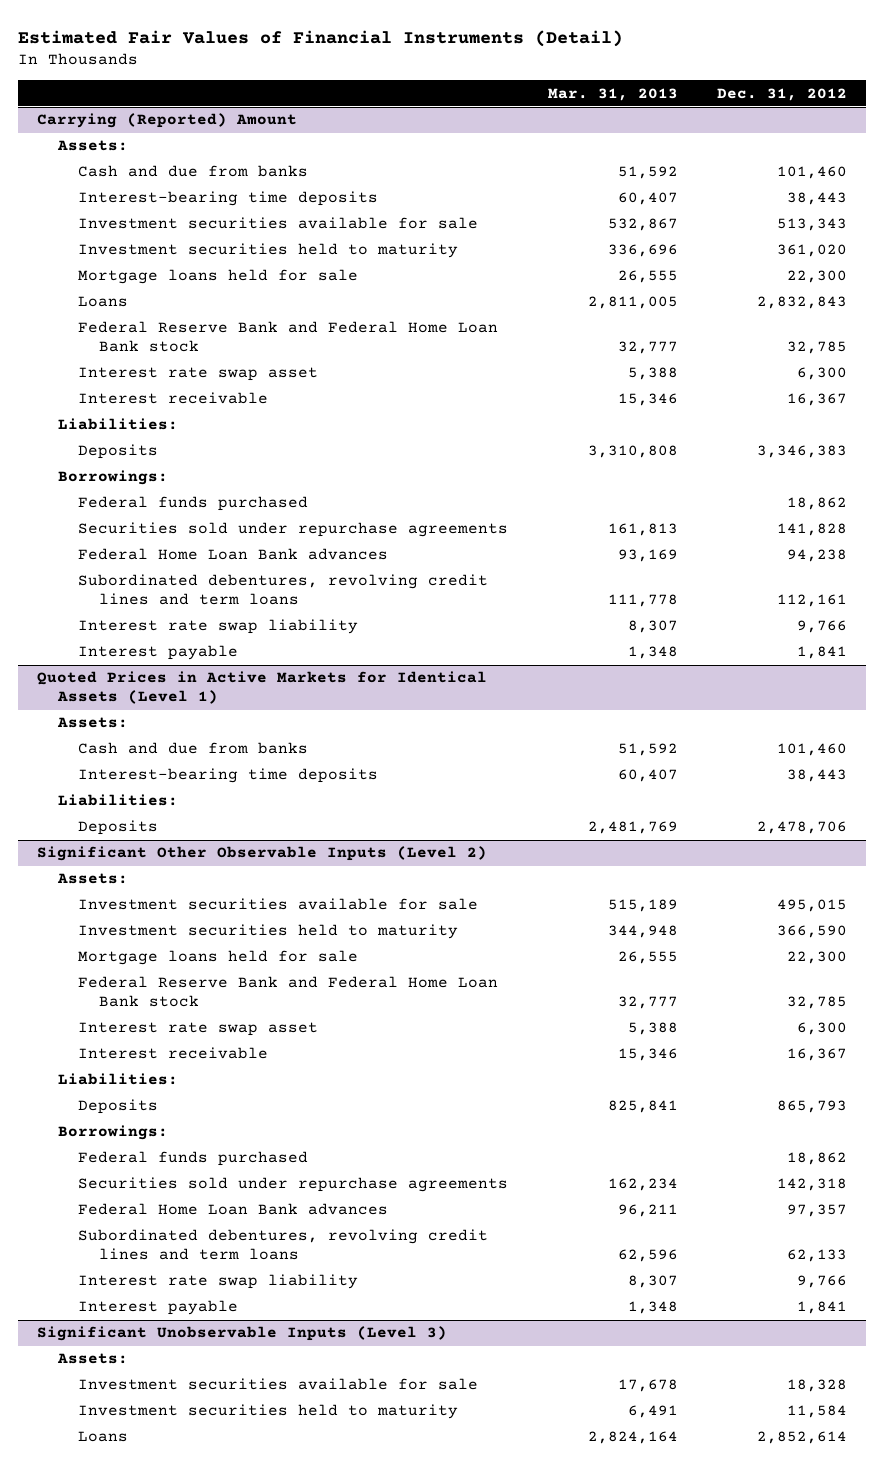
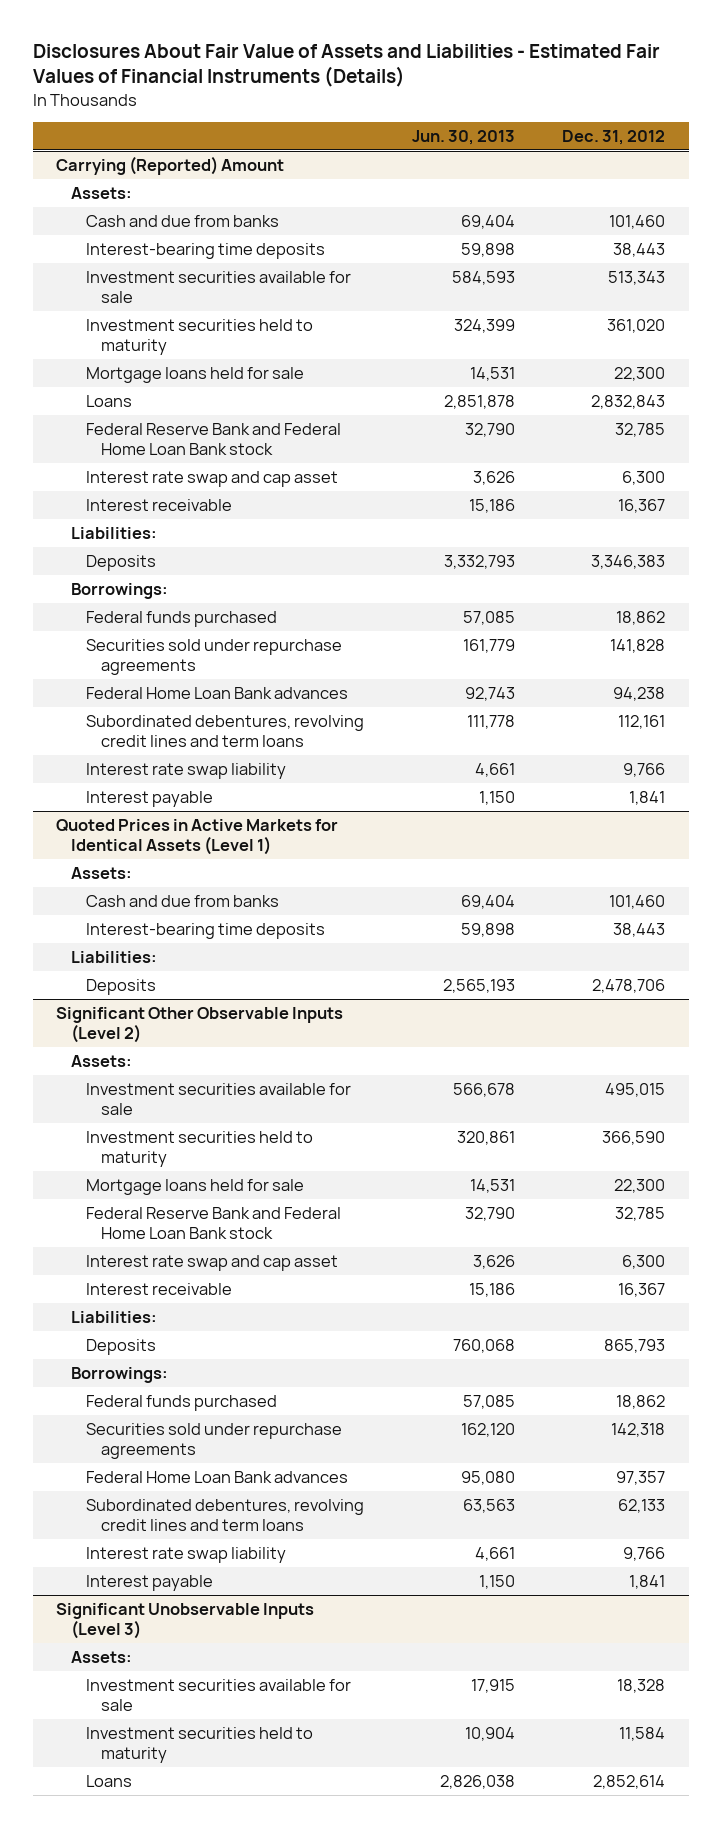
[17,29,623,47] Estimated Fair Values of Financial Instruments (Detail) -> [32,43,660,88] Disclosures About Fair Value of Assets and Liabilities - Estimated Fair Values of Financial Instruments (Details)
[547,87,678,101] Mar. 31, 2013 -> none
none -> [411,129,515,145] Jun. 30, 2013
[78,367,319,382] Interest rate swap asset -> [86,470,339,487] Interest rate swap and cap asset
[78,1022,319,1037] Interest rate swap asset -> [86,1254,339,1271] Interest rate swap and cap asset

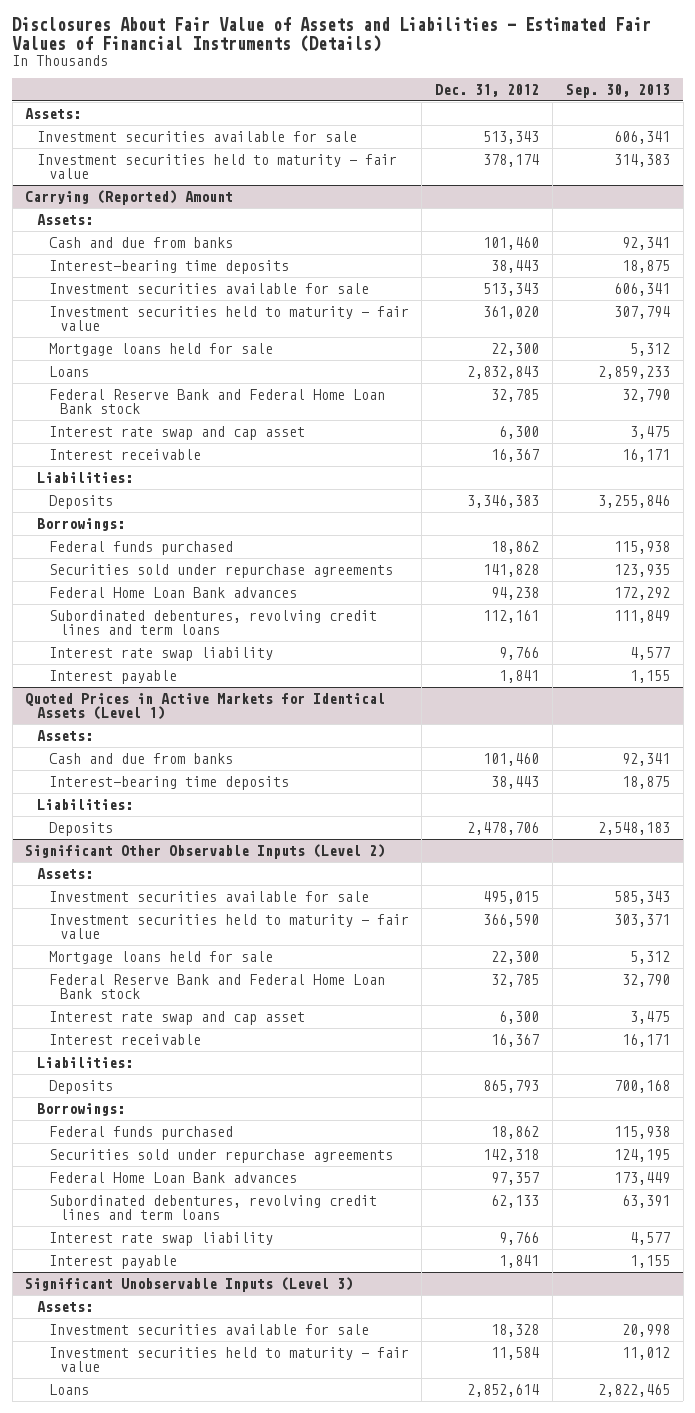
[411,129,515,145] Jun. 30, 2013 -> none
none -> [565,83,670,98] Sep. 30, 2013
none -> [25,107,82,119] Assets:
none -> [37,130,358,142] Investment securities available for sale
none -> [37,153,398,180] Investment securities held to maturity - fair value
[86,318,314,355] Investment securities held to maturity -> [48,305,409,332] Investment securities held to maturity - fair value
[86,1130,314,1167] Investment securities held to maturity -> [48,913,409,940] Investment securities held to maturity - fair value
[86,1726,314,1763] Investment securities held to maturity -> [48,1346,409,1373] Investment securities held to maturity - fair value

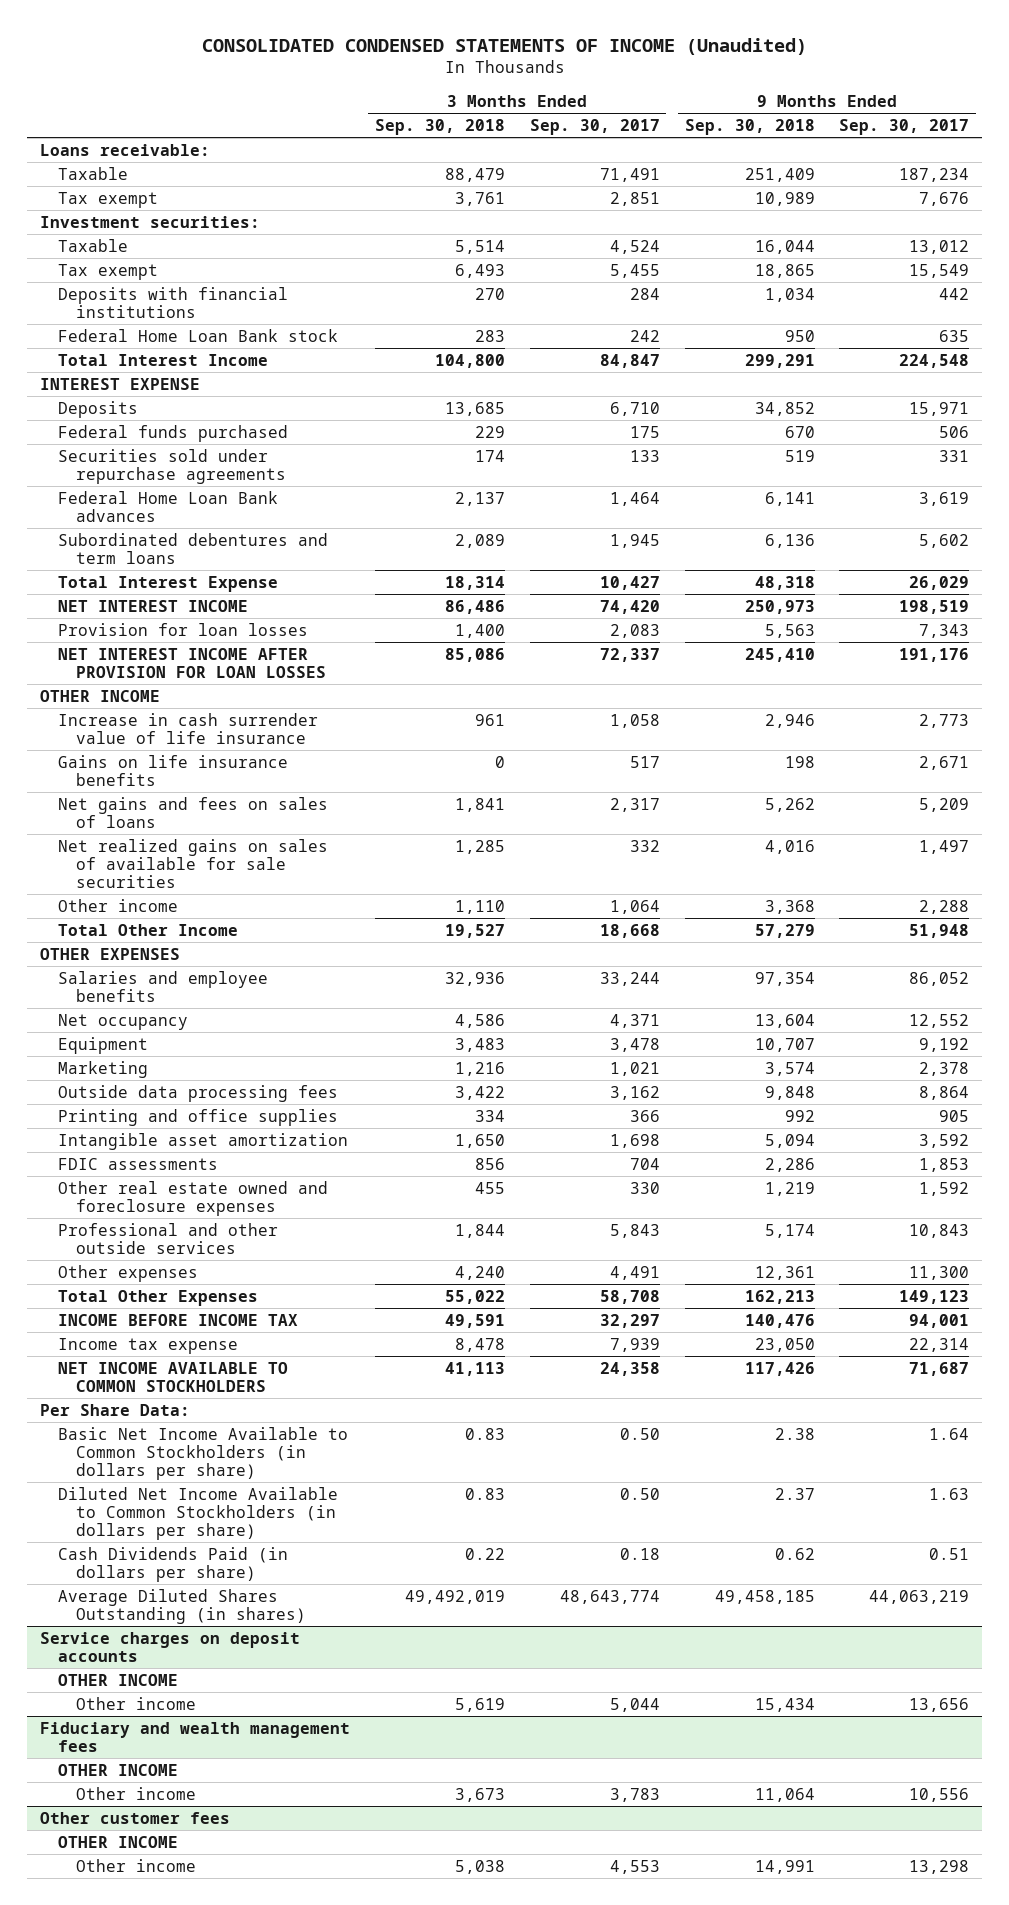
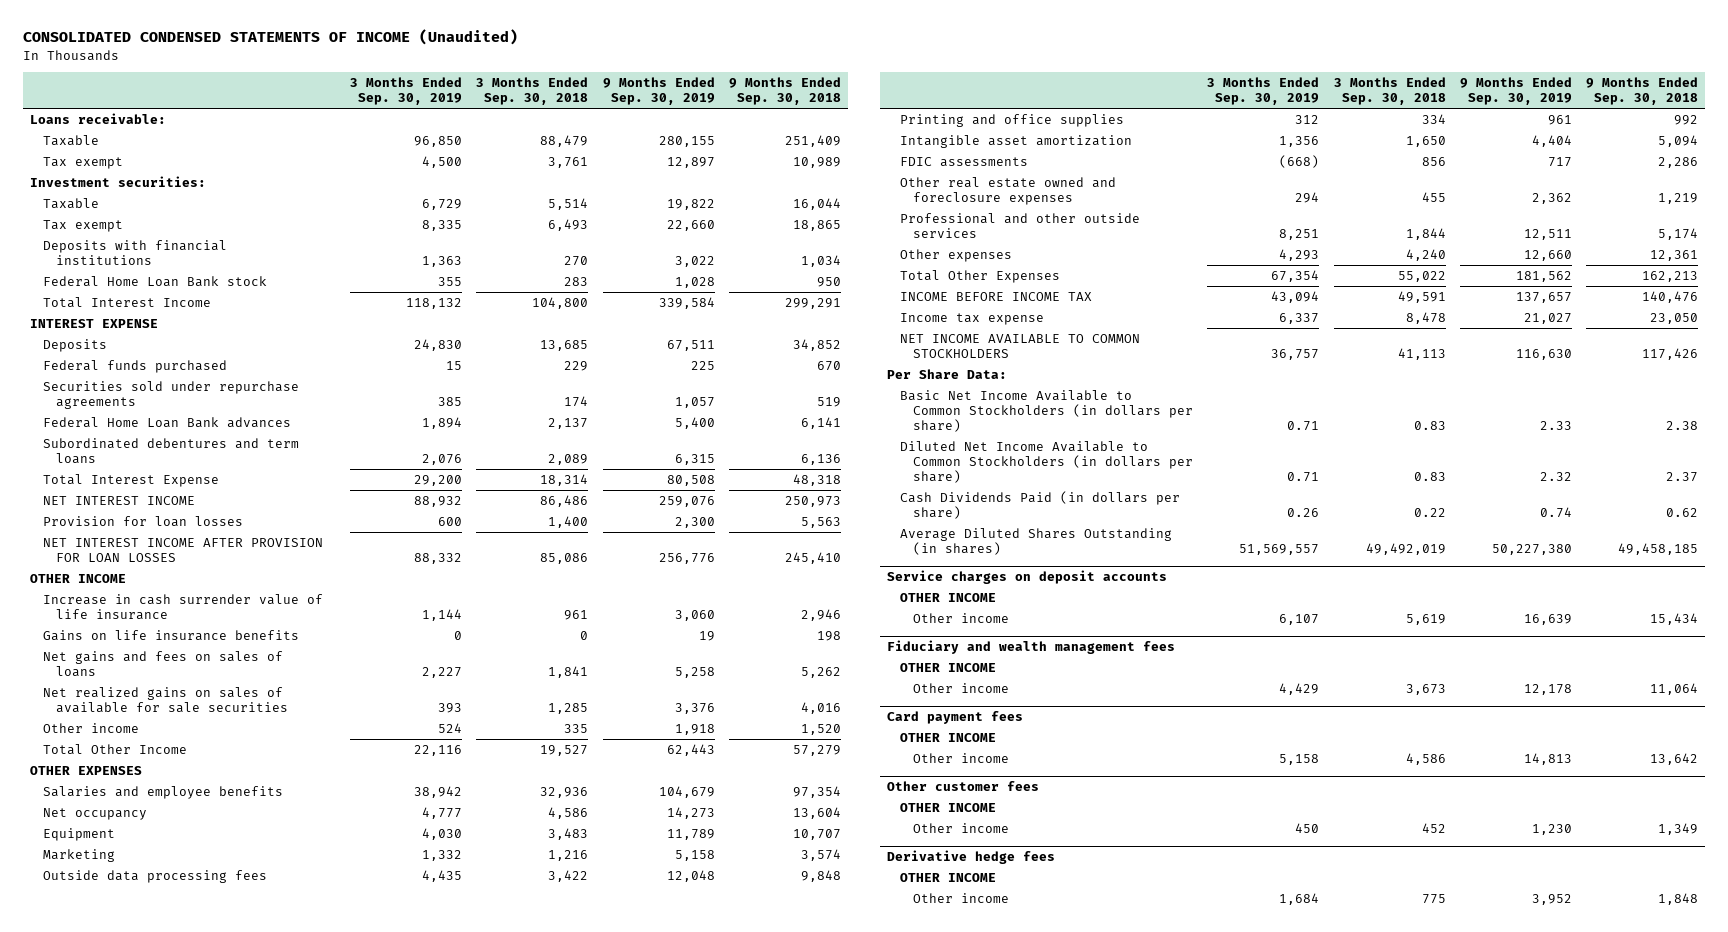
[529,118,660,135] Sep. 30, 2017 -> none
[839,118,970,135] Sep. 30, 2017 -> none
none -> [350,77,463,106] 3 Months Ended Sep. 30, 2019
none -> [602,77,715,106] 9 Months Ended Sep. 30, 2019
[454,899,505,914] 1,110 -> [564,723,589,733] 335
[764,899,815,914] 3,368 -> [800,723,841,735] 1,520
none -> [886,711,1023,725] Card payment fees
none -> [900,732,997,742] OTHER INCOME
none -> [913,752,1010,763] Other income
[454,1859,505,1874] 5,038 -> [1421,822,1446,833] 452
[754,1859,815,1874] 14,991 -> [1658,822,1699,835] 1,349
none -> [886,850,1055,865] Derivative hedge fees
none -> [900,872,997,882] OTHER INCOME
none -> [913,892,1010,903] Other income

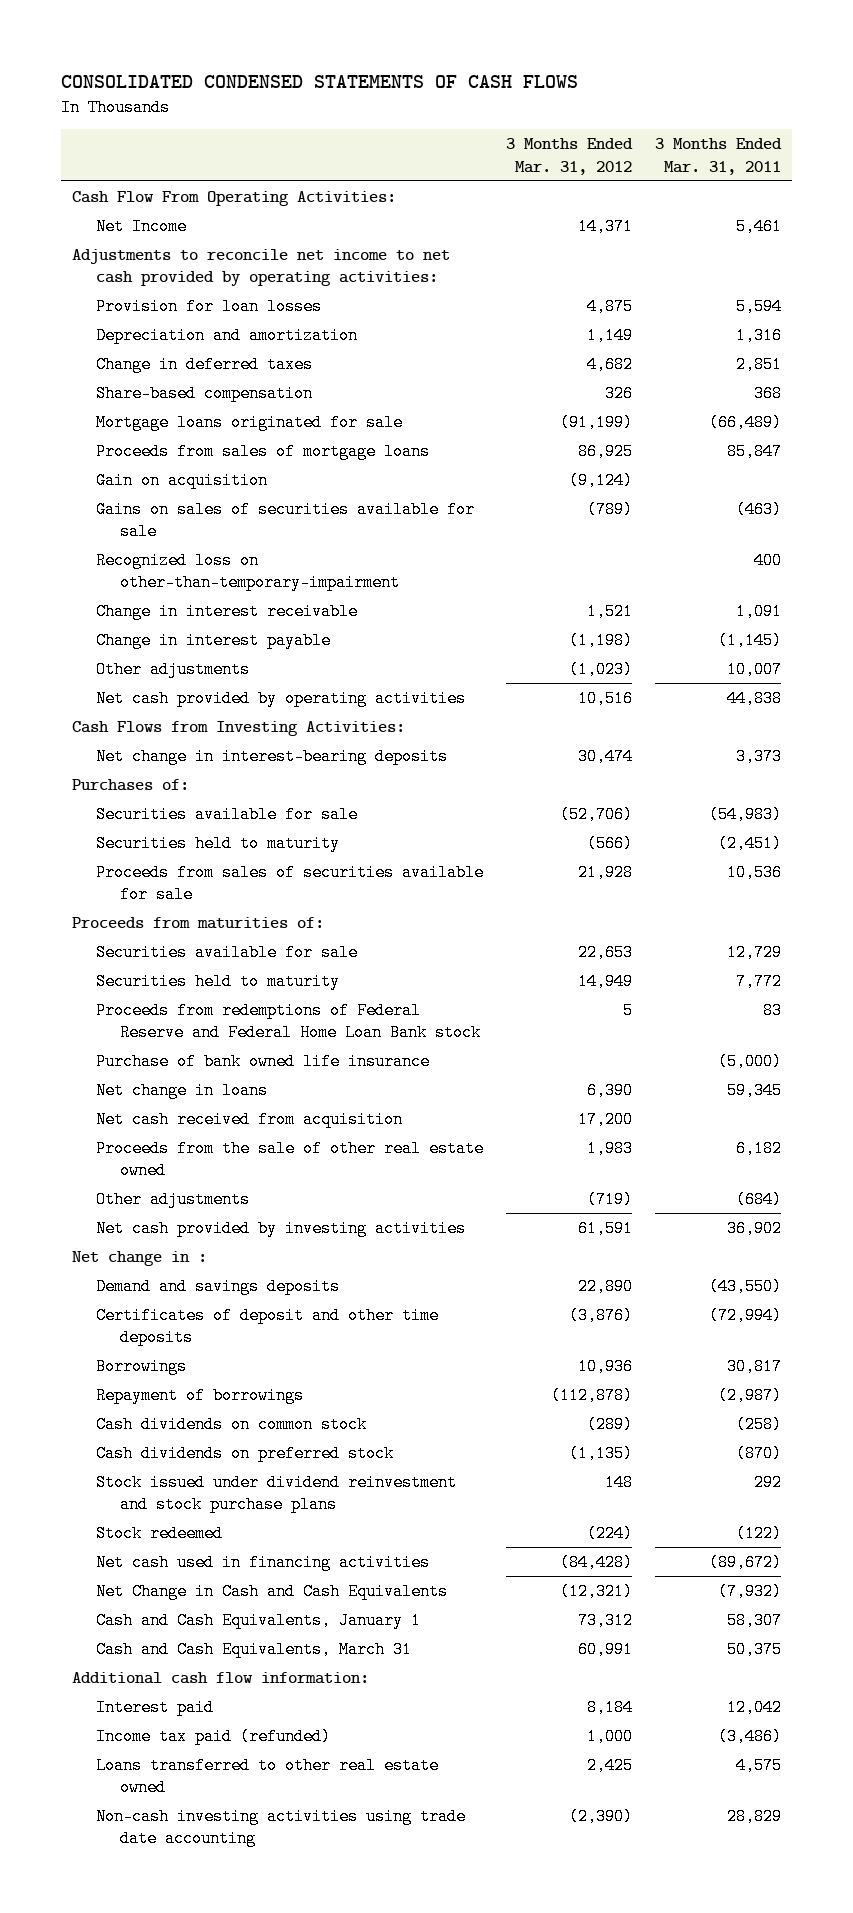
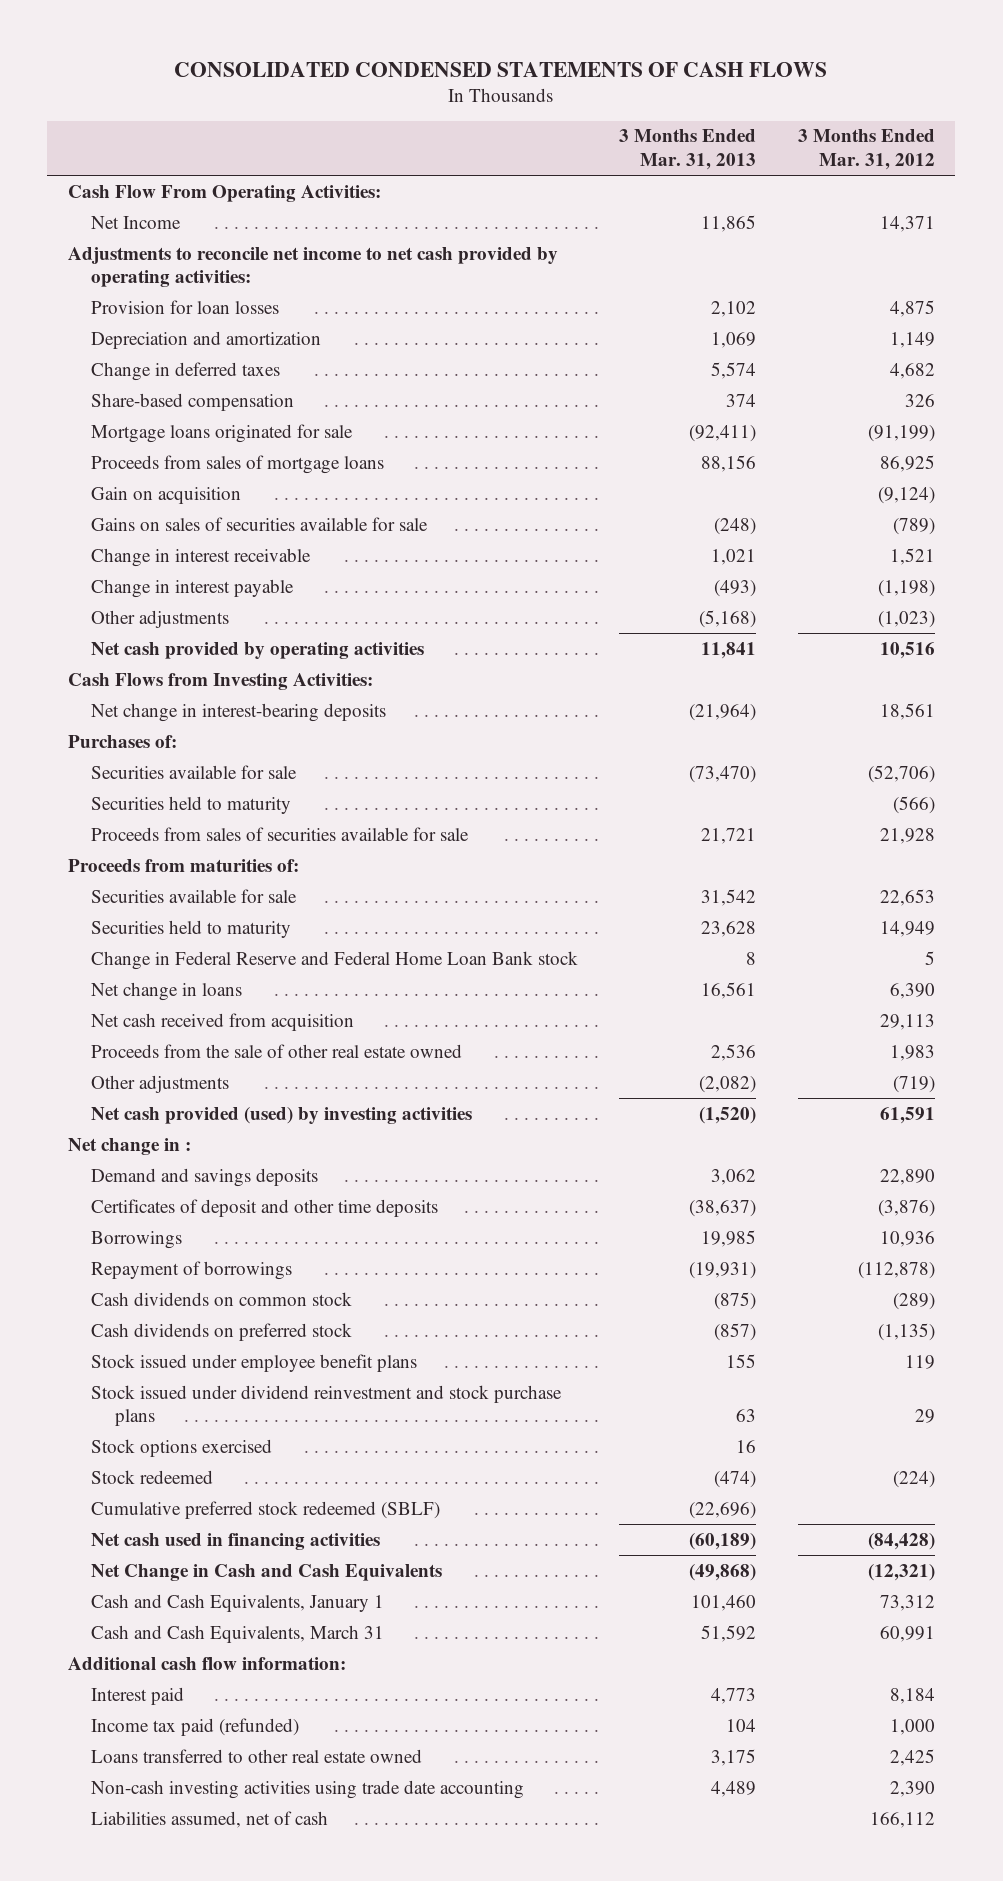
[654,138,782,175] 3 Months Ended Mar. 31, 2011 -> none
none -> [619,129,757,171] 3 Months Ended Mar. 31, 2013
[96,551,401,592] Recognized loss on other-than-temporary-impairment -> none
[578,747,634,765] 30,474 -> [879,702,935,720] 18,561
[96,1052,431,1070] Purchase of bank owned life insurance -> none
[96,1001,482,1042] Proceeds from redemptions of Federal Reserve and Federal Home Loan Bank stock -> [91,950,579,970] Change in Federal Reserve and Federal Home Loan Bank stock
[578,1110,634,1128] 17,200 -> [879,1013,935,1030] 29,113
[96,1219,467,1237] Net cash provided by investing activities -> [91,1106,473,1124] Net cash provided (used) by investing activities
none -> [91,1353,418,1372] Stock issued under employee benefit plans
[605,1473,634,1491] 148 -> [914,1409,935,1424] 29
none -> [91,1438,273,1457] Stock options exercised
none -> [91,1500,441,1519] Cumulative preferred stock redeemed (SBLF)
[569,1807,634,1825] (2,390) -> [889,1780,935,1797] 2,390
none -> [91,1810,329,1828] Liabilities assumed, net of cash

